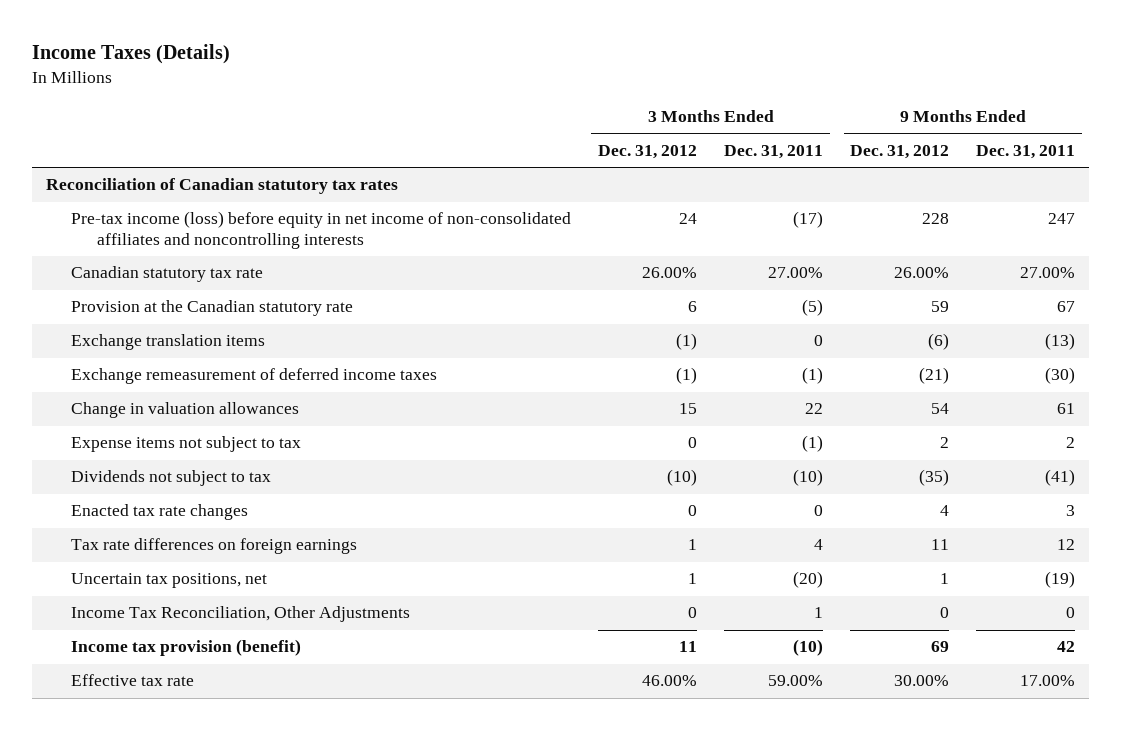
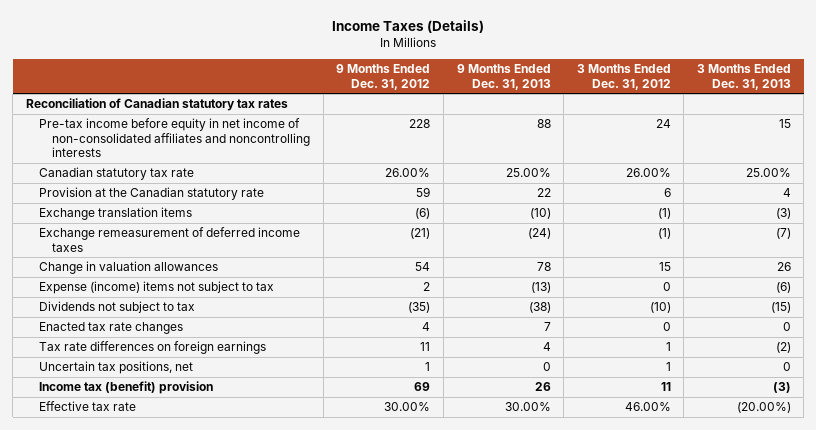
[724,144,824,159] Dec. 31, 2011 -> none
[976,144,1076,159] Dec. 31, 2011 -> none
none -> [456,64,551,90] 9 Months Ended Dec. 31, 2013
none -> [696,64,791,90] 3 Months Ended Dec. 31, 2013
[71,211,572,249] Pre-tax income (loss) before equity in net income of non-consolidated affiliates and noncontrolling interests -> [38,118,311,158] Pre-tax income before equity in net income of non-consolidated affiliates and noncontrolling interests
[71,436,302,453] Expense items not subject to tax -> [38,281,274,295] Expense (income) items not subject to tax
[71,606,411,623] Income Tax Reconciliation, Other Adjustments -> none
[71,639,302,657] Income tax provision (benefit) -> [38,381,213,395] Income tax (benefit) provision

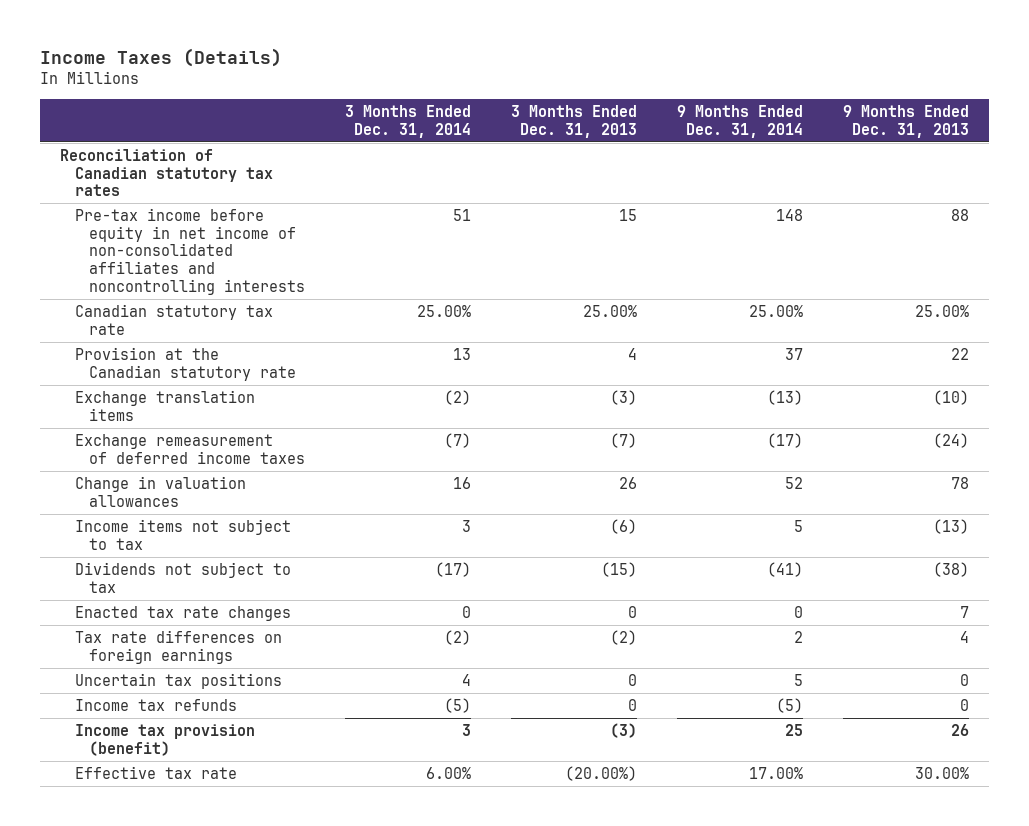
[336,64,431,90] 9 Months Ended Dec. 31, 2012 -> none
[576,64,671,90] 3 Months Ended Dec. 31, 2012 -> none
none -> [344,105,471,139] 3 Months Ended Dec. 31, 2014
none -> [676,105,803,139] 9 Months Ended Dec. 31, 2014
[38,281,274,295] Expense (income) items not subject to tax -> [74,519,291,550] Income items not subject to tax
[38,361,193,375] Uncertain tax positions, net -> [74,673,282,690] Uncertain tax positions
none -> [74,699,237,712] Income tax refunds
[38,381,213,395] Income tax (benefit) provision -> [74,724,255,756] Income tax provision (benefit)

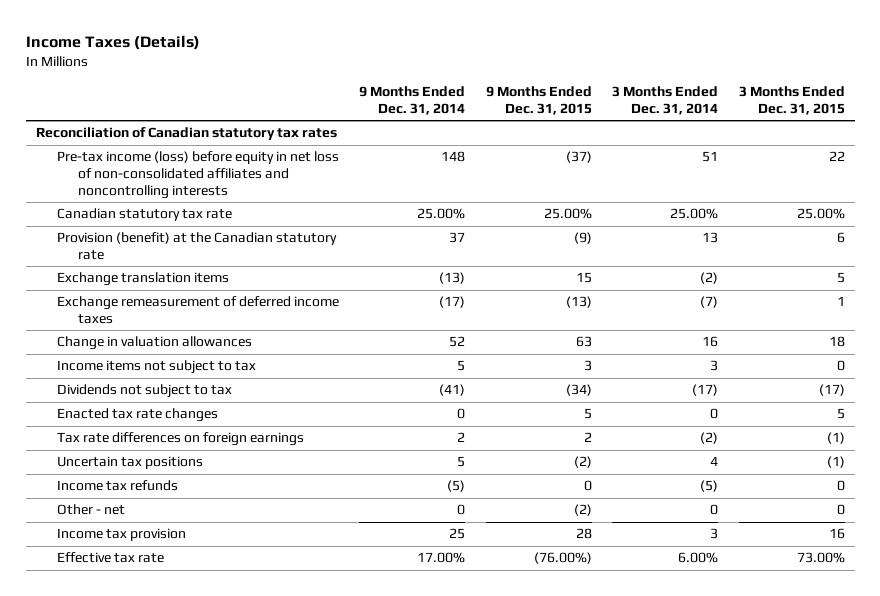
[510,105,637,139] 3 Months Ended Dec. 31, 2013 -> none
[842,105,969,139] 9 Months Ended Dec. 31, 2013 -> none
none -> [485,86,592,115] 9 Months Ended Dec. 31, 2015
none -> [738,86,845,115] 3 Months Ended Dec. 31, 2015
[74,208,306,295] Pre-tax income before equity in net income of non-consolidated affiliates and noncontrolling interests -> [56,151,339,199] Pre-tax income (loss) before equity in net loss of non-consolidated affiliates and noncontrolling interests
[74,347,297,381] Provision at the Canadian statutory rate -> [56,232,337,261] Provision (benefit) at the Canadian statutory rate
none -> [56,504,125,516] Other - net
[74,724,255,756] Income tax provision (benefit) -> [56,528,186,542] Income tax provision

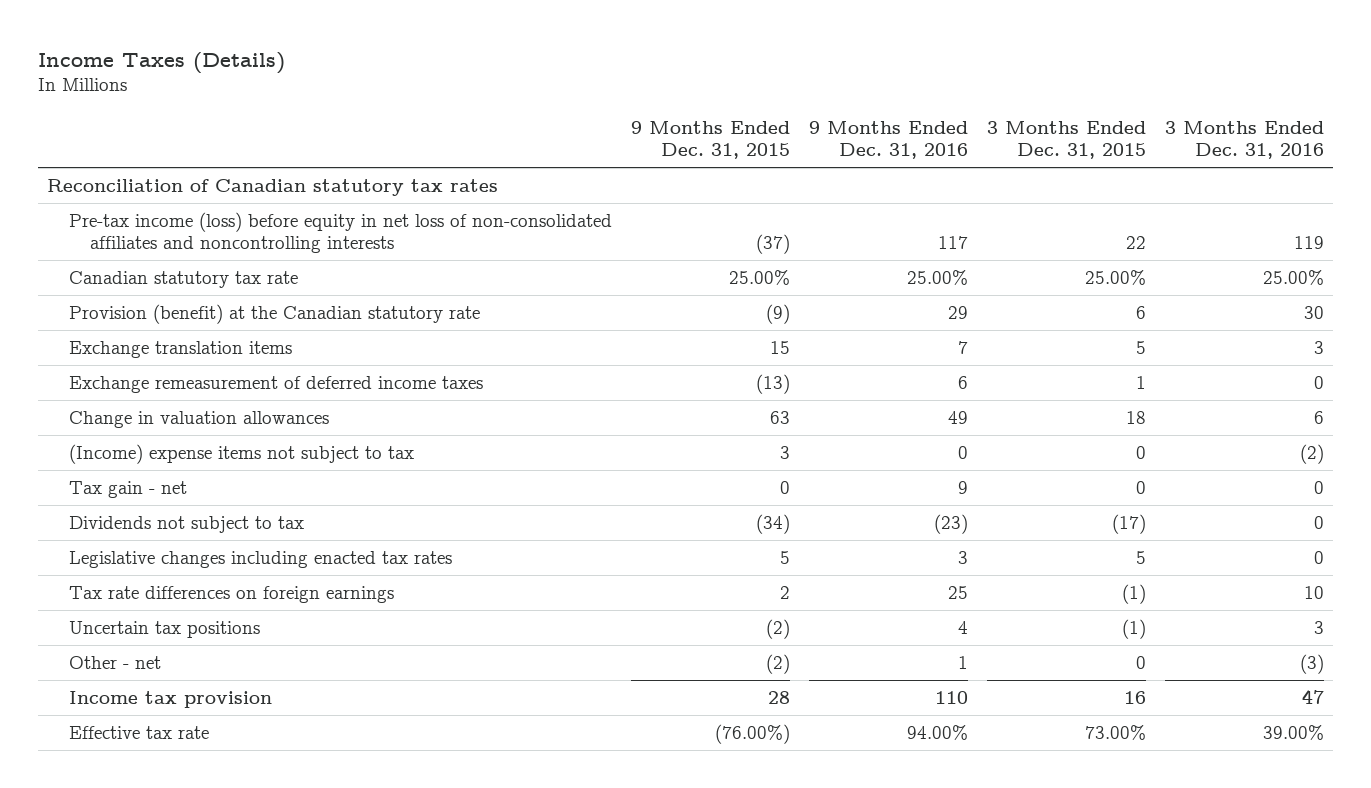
[359,86,466,115] 9 Months Ended Dec. 31, 2014 -> none
[612,86,719,115] 3 Months Ended Dec. 31, 2014 -> none
none -> [808,120,968,159] 9 Months Ended Dec. 31, 2016
none -> [1164,120,1324,159] 3 Months Ended Dec. 31, 2016
[56,360,256,375] Income items not subject to tax -> [68,443,414,464] (Income) expense items not subject to tax
none -> [68,480,187,498] Tax gain - net
[56,408,218,423] Enacted tax rate changes -> [68,550,452,568] Legislative changes including enacted tax rates
[56,480,178,492] Income tax refunds -> none

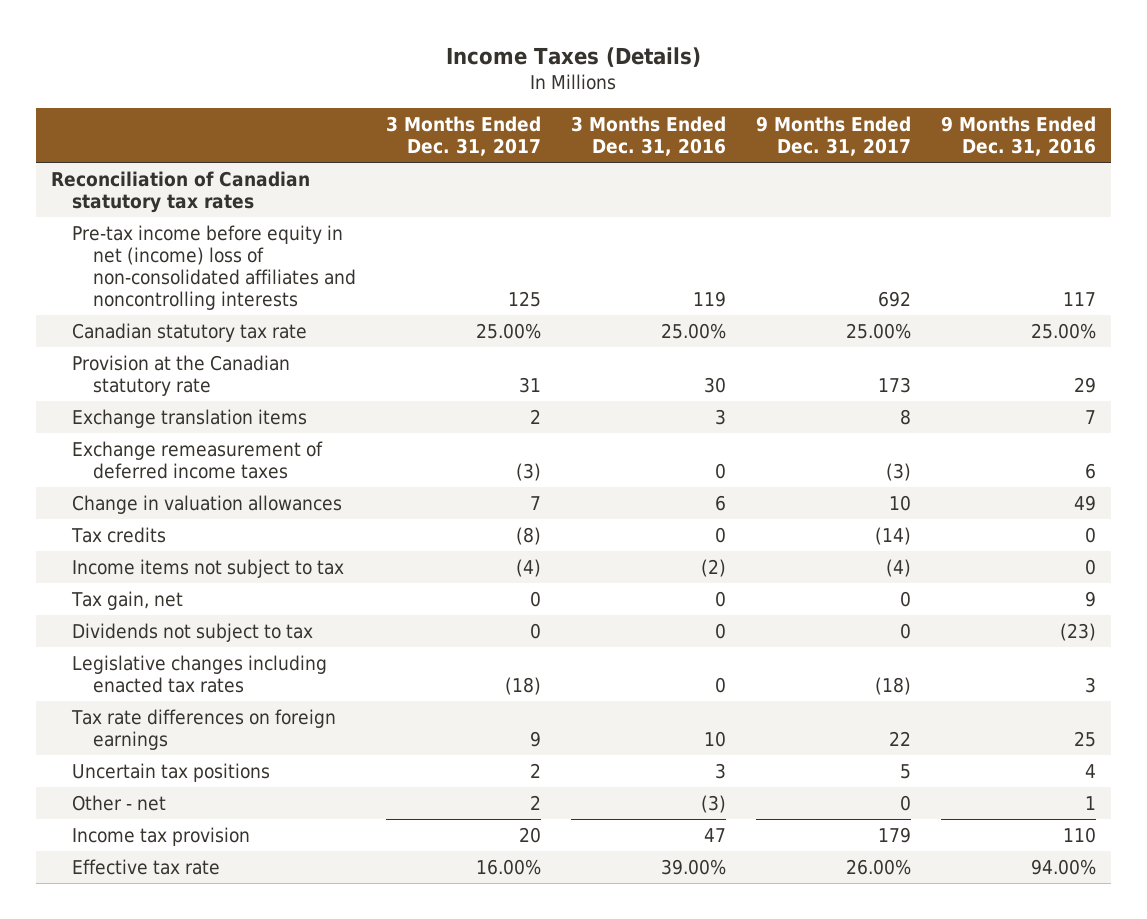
[630,120,790,159] 9 Months Ended Dec. 31, 2015 -> none
[986,120,1146,159] 3 Months Ended Dec. 31, 2015 -> none
none -> [386,115,542,156] 3 Months Ended Dec. 31, 2017
none -> [756,115,912,156] 9 Months Ended Dec. 31, 2017
[68,211,612,253] Pre-tax income (loss) before equity in net loss of non-consolidated affiliates and noncontrolling interests -> [72,224,357,310] Pre-tax income before equity in net (income) loss of non-consolidated affiliates and noncontrolling interests
[68,303,480,324] Provision (benefit) at the Canadian statutory rate -> [72,354,291,396] Provision at the Canadian statutory rate
none -> [71,526,167,543] Tax credits
[68,443,414,464] (Income) expense items not subject to tax -> [72,558,345,578] Income items not subject to tax
[68,480,187,498] Tax gain - net -> [71,590,184,610] Tax gain, net

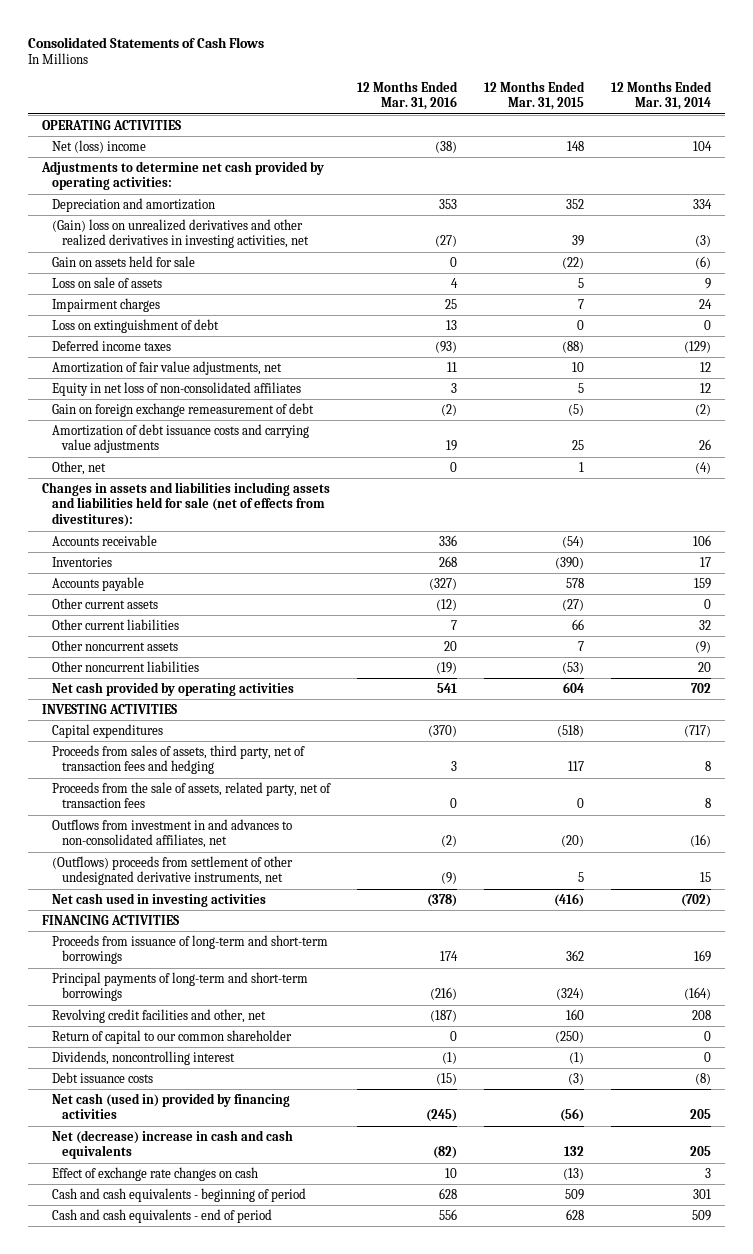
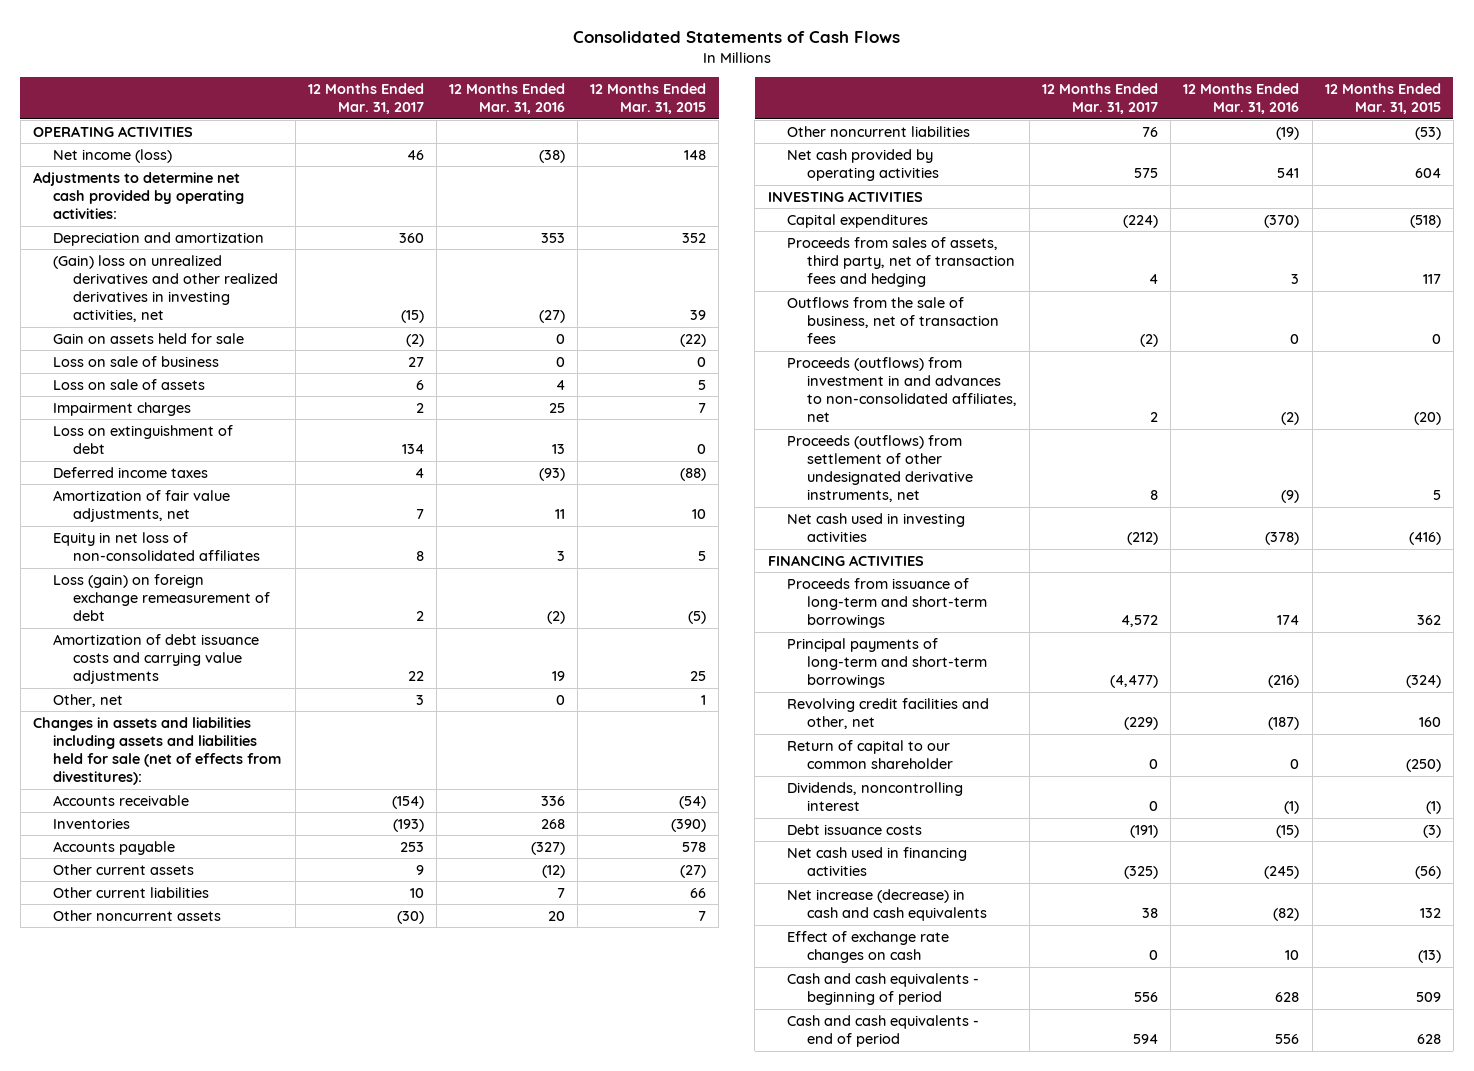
[611,80,713,111] 12 Months Ended Mar. 31, 2014 -> none
none -> [307,83,424,115] 12 Months Ended Mar. 31, 2017
[51,139,146,153] Net (loss) income -> [52,148,172,163] Net income (loss)
none -> [52,355,219,367] Loss on sale of business
[51,402,314,417] Gain on foreign exchange remeasurement of debt -> [52,573,270,622] Loss (gain) on foreign exchange remeasurement of debt
[51,781,331,809] Proceeds from the sale of assets, related party, net of transaction fees -> [787,296,1000,345] Outflows from the sale of business, net of transaction fees
[51,818,292,849] Outflows from investment in and advances to non-consolidated affiliates, net -> [787,356,1018,423] Proceeds (outflows) from investment in and advances to non-consolidated affiliates, net
[51,855,293,886] (Outflows) proceeds from settlement of other undesignated derivative instruments, net -> [787,434,974,503] Proceeds (outflows) from settlement of other undesignated derivative instruments, net
[51,1092,290,1120] Net cash (used in) provided by financing activities -> [787,846,968,877] Net cash used in financing activities
[51,1129,293,1160] Net (decrease) increase in cash and cash equivalents -> [787,888,988,922] Net increase (decrease) in cash and cash equivalents

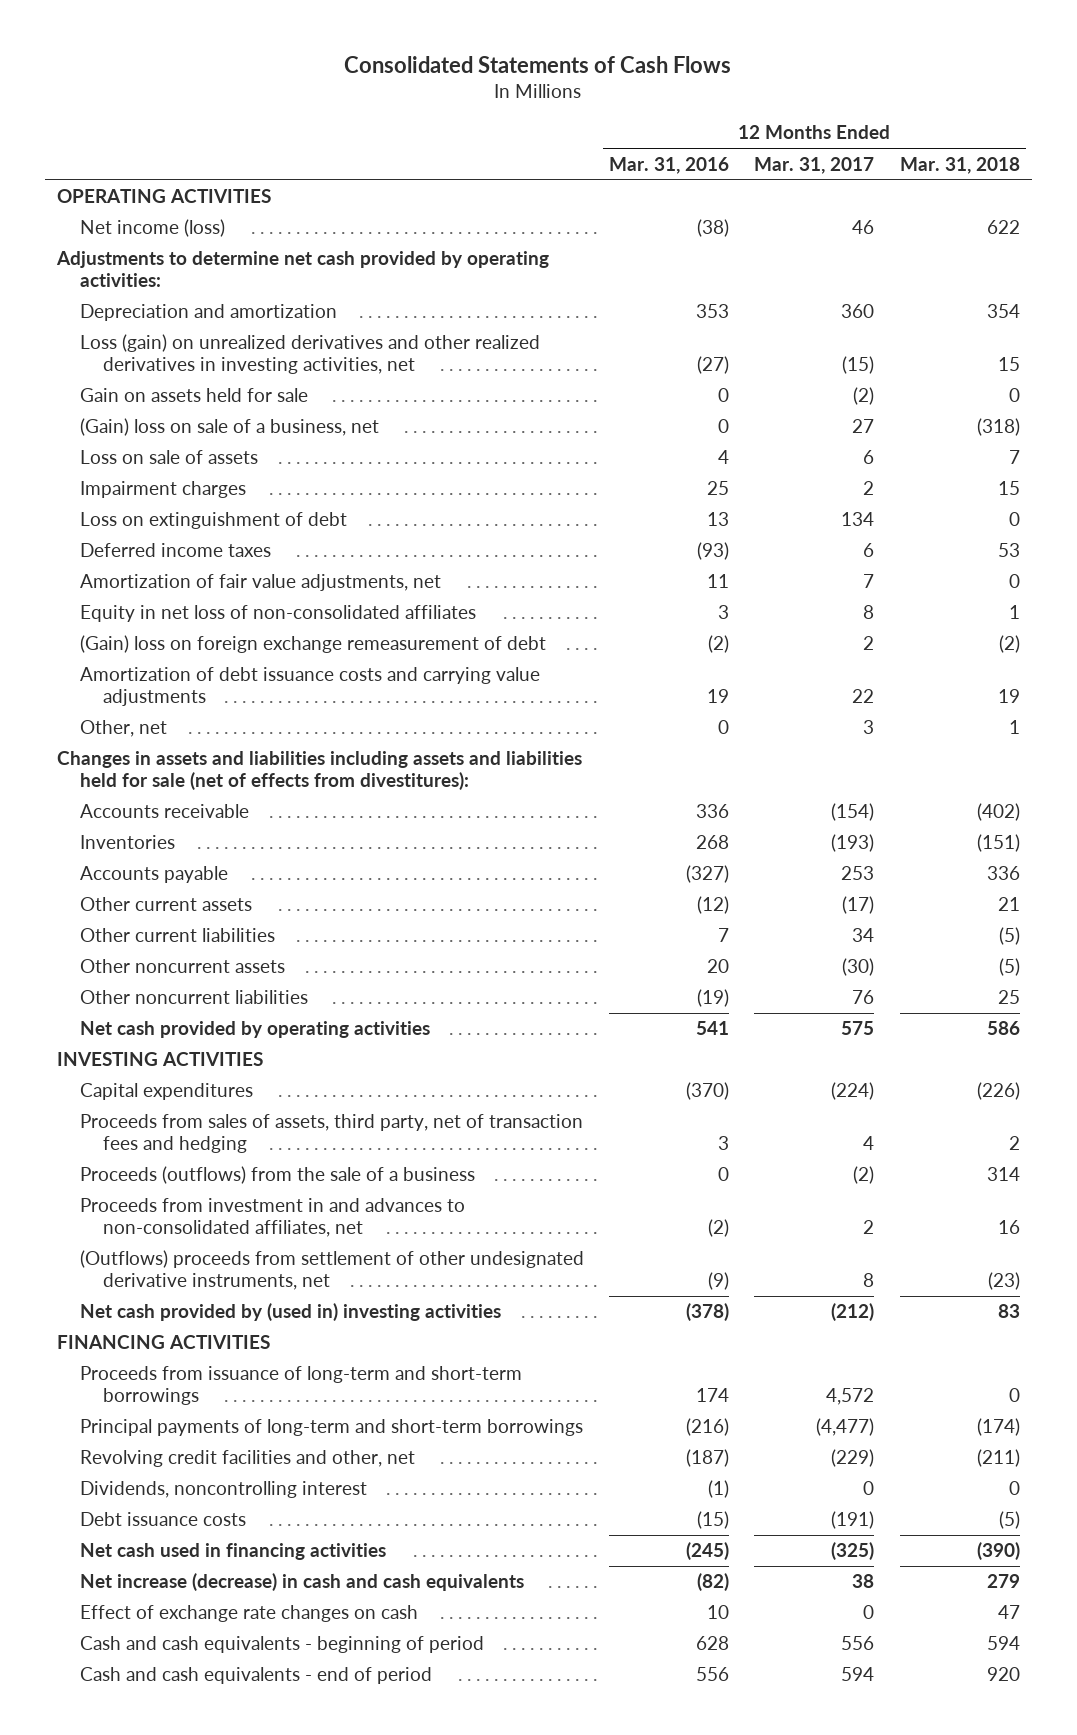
[589,83,706,115] 12 Months Ended Mar. 31, 2015 -> none
none -> [899,156,1020,174] Mar. 31, 2018
[52,254,278,323] (Gain) loss on unrealized derivatives and other realized derivatives in investing activities, net -> [80,334,541,375] Loss (gain) on unrealized derivatives and other realized derivatives in investing activities, net
[52,355,219,367] Loss on sale of business -> [80,418,380,437] (Gain) loss on sale of a business, net
[414,467,424,478] 4 -> [863,543,875,558] 6
[52,573,270,622] Loss (gain) on foreign exchange remeasurement of debt -> [80,635,547,654] (Gain) loss on foreign exchange remeasurement of debt
[415,864,424,875] 9 -> [842,896,875,915] (17)
[409,887,424,898] 10 -> [852,928,875,943] 34
[787,296,1000,345] Outflows from the sale of business, net of transaction fees -> [80,1166,476,1185] Proceeds (outflows) from the sale of a business
[787,356,1018,423] Proceeds (outflows) from investment in and advances to non-consolidated affiliates, net -> [80,1198,466,1238] Proceeds from investment in and advances to non-consolidated affiliates, net
[787,434,974,503] Proceeds (outflows) from settlement of other undesignated derivative instruments, net -> [80,1250,585,1291] (Outflows) proceeds from settlement of other undesignated derivative instruments, net
[787,512,966,543] Net cash used in investing activities -> [80,1303,502,1322] Net cash provided by (used in) investing activities
[787,739,954,770] Return of capital to our common shareholder -> none

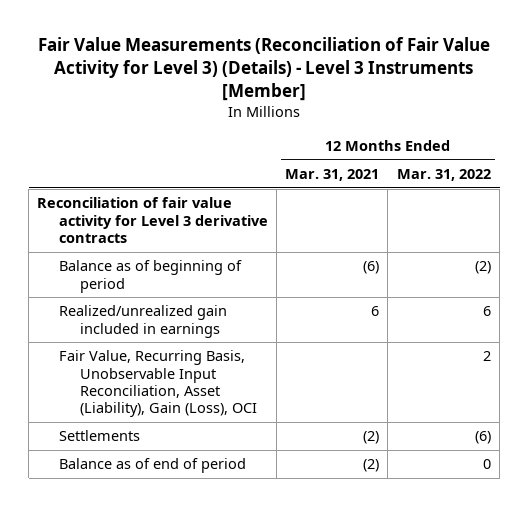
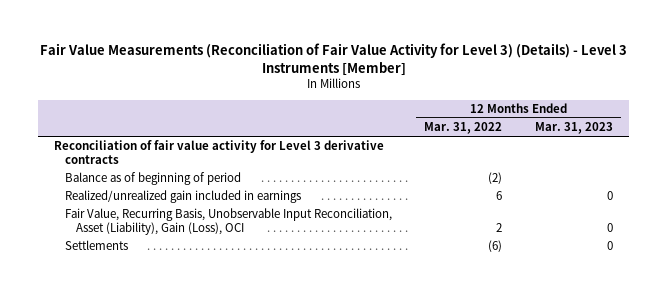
[285,168,380,181] Mar. 31, 2021 -> none
none -> [535,122,614,135] Mar. 31, 2023
[58,458,246,474] Balance as of end of period -> none

